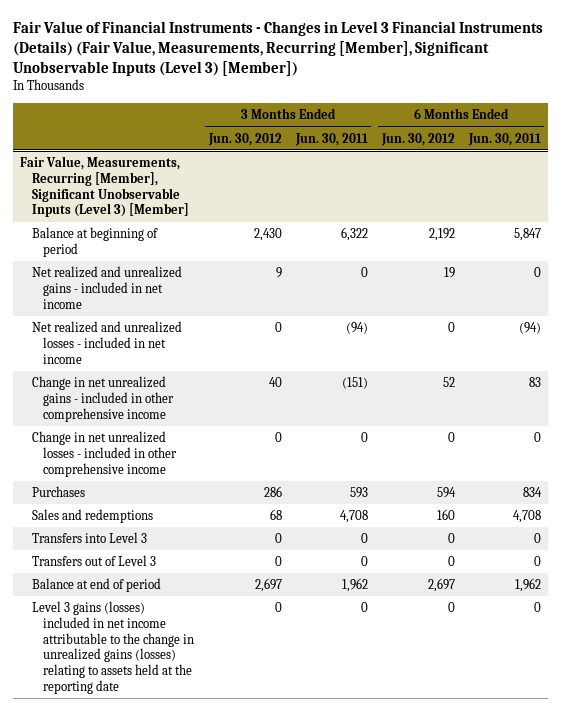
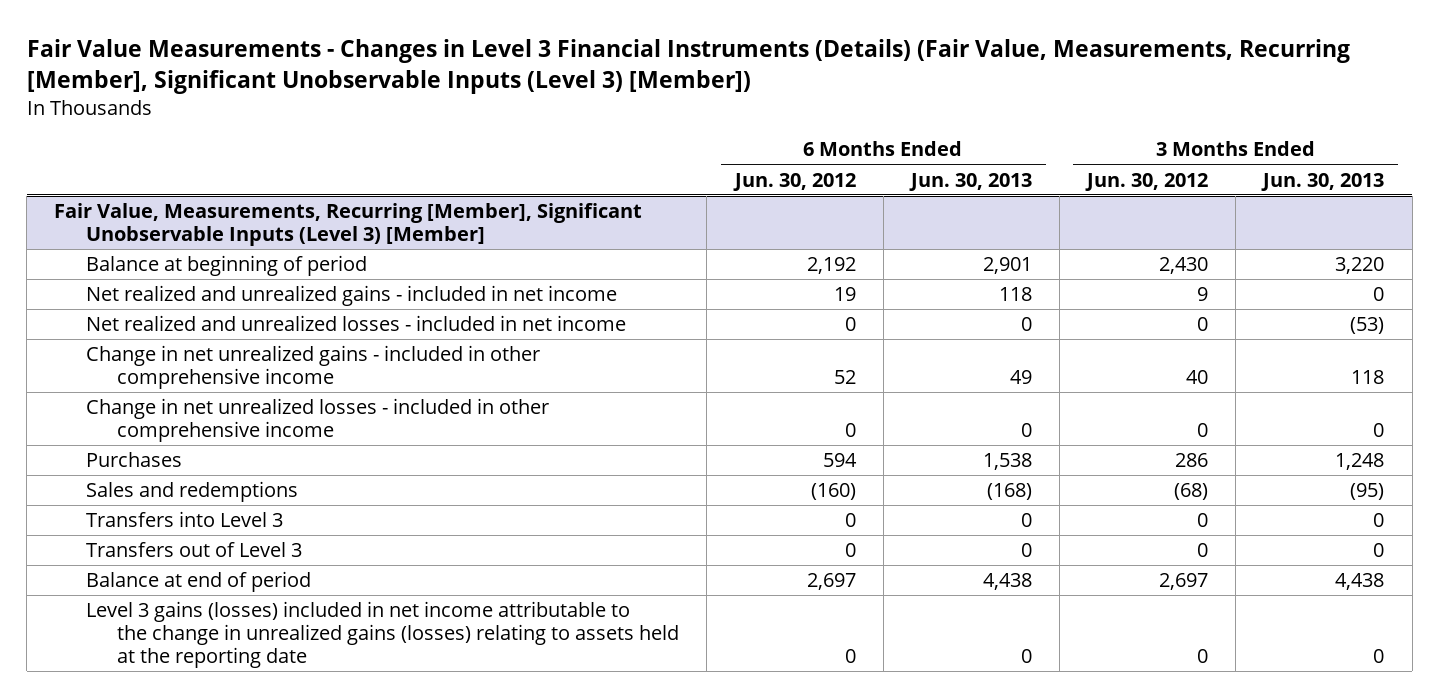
[13,21,544,76] Fair Value of Financial Instruments - Changes in Level 3 Financial Instruments (Details) (Fair Value, Measurements, Recurring [Member], Significant Unobservable Inputs (Level 3) [Member]) -> [26,39,1350,94] Fair Value Measurements - Changes in Level 3 Financial Instruments (Details) (Fair Value, Measurements, Recurring [Member], Significant Unobservable Inputs (Level 3) [Member])
[294,132,368,146] Jun. 30, 2011 -> none
[467,132,541,146] Jun. 30, 2011 -> none
none -> [908,172,1032,191] Jun. 30, 2013
none -> [1261,172,1385,191] Jun. 30, 2013
[269,509,282,521] 68 -> [1174,483,1209,501] (68)
[436,509,455,521] 160 -> [810,483,856,501] (160)

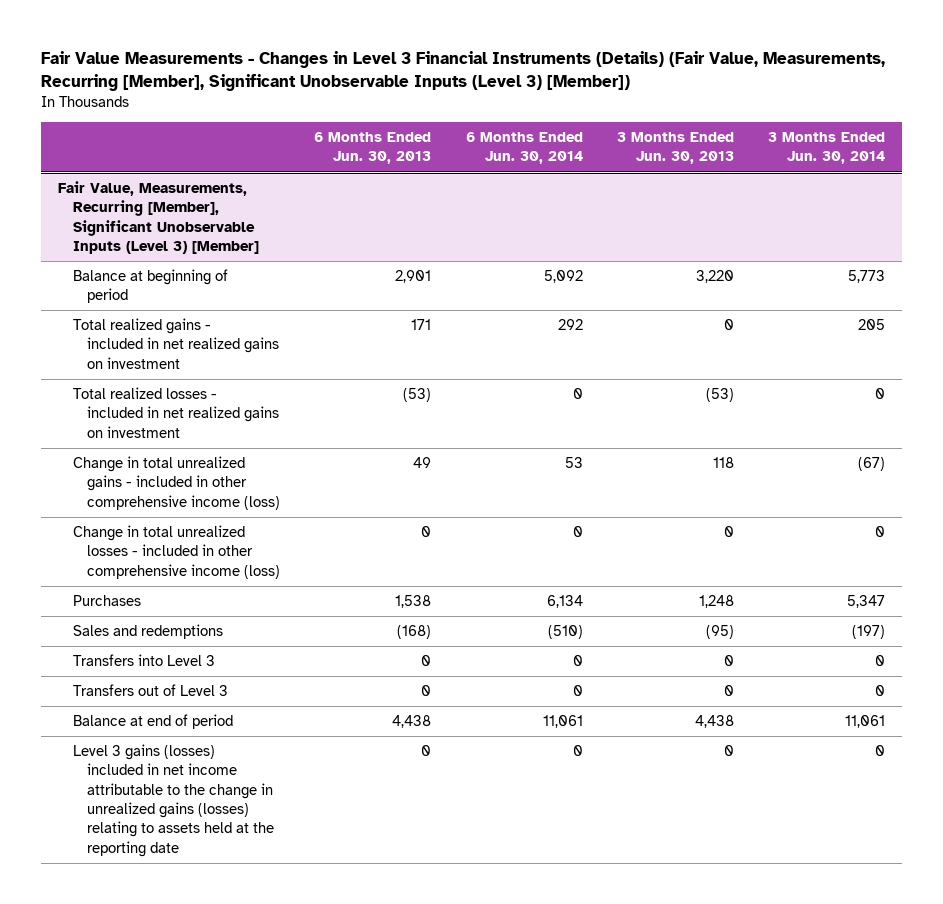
[732,172,856,191] Jun. 30, 2012 -> none
[1085,172,1209,191] Jun. 30, 2012 -> none
none -> [465,132,583,165] 6 Months Ended Jun. 30, 2014
none -> [768,132,886,165] 3 Months Ended Jun. 30, 2014
[85,285,617,307] Net realized and unrealized gains - included in net income -> none
[85,315,626,332] Net realized and unrealized losses - included in net income -> none
none -> [72,318,280,369] Total realized gains - included in net realized gains on investment
none -> [72,387,280,438] Total realized losses - included in net realized gains on investment
[85,345,540,389] Change in net unrealized gains - included in other comprehensive income -> [72,456,281,510] Change in total unrealized gains - included in other comprehensive income (loss)
[85,398,549,442] Change in net unrealized losses - included in other comprehensive income -> [72,525,281,579] Change in total unrealized losses - included in other comprehensive income (loss)

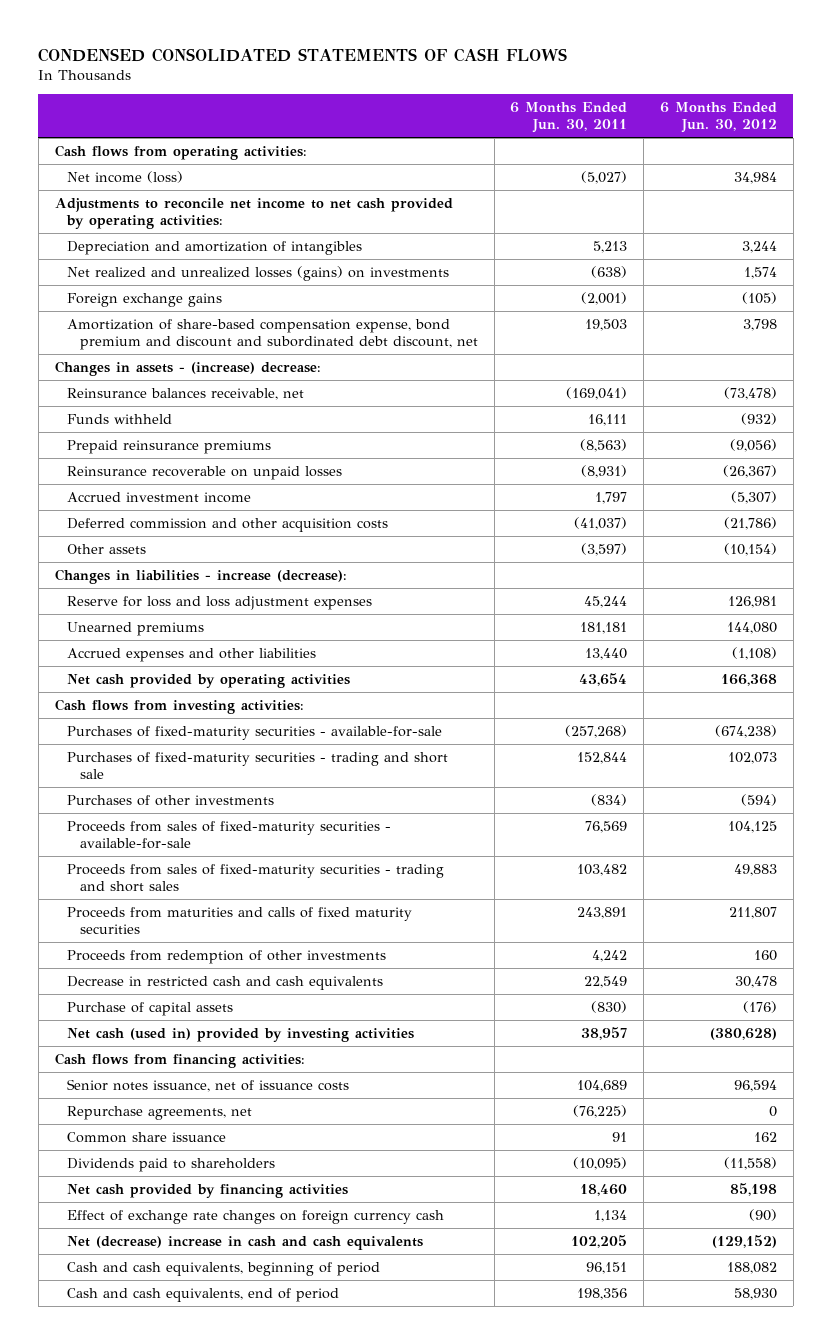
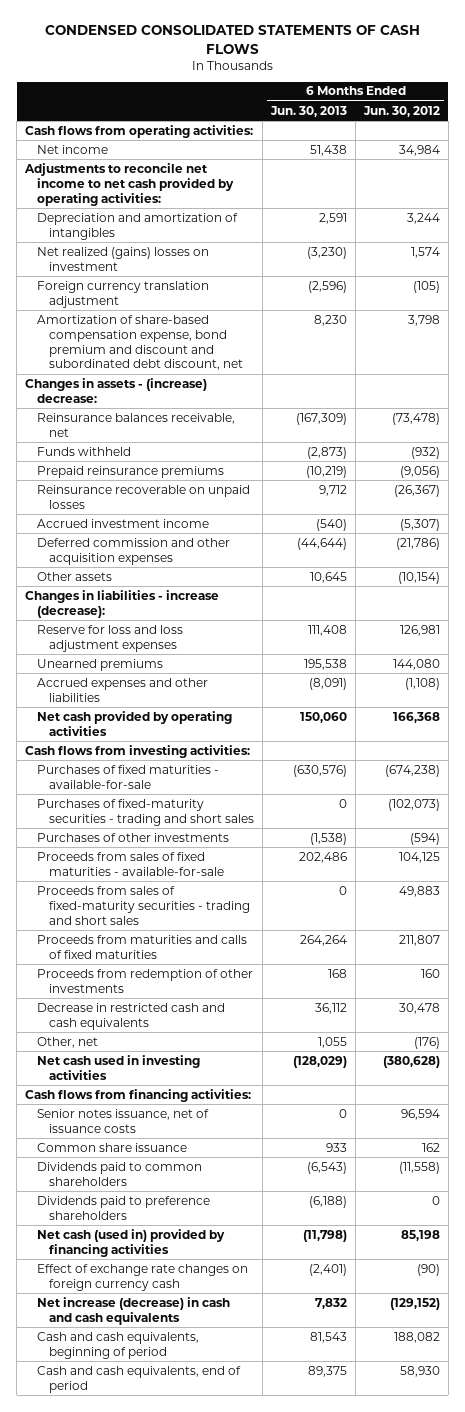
[510,102,628,134] 6 Months Ended Jun. 30, 2011 -> none
none -> [270,105,348,117] Jun. 30, 2013
[67,171,184,184] Net income (loss) -> [37,144,109,154] Net income
[67,293,223,308] Foreign exchange gains -> none
[67,266,450,282] Net realized and unrealized losses (gains) on investments -> [37,246,210,271] Net realized (gains) losses on investment
none -> [37,280,210,308] Foreign currency translation adjustment
[67,518,389,533] Deferred commission and other acquisition costs -> [37,537,231,565] Deferred commission and other acquisition expenses
[67,726,443,741] Purchases of fixed-maturity securities - available-for-sale -> [37,764,220,789] Purchases of fixed maturities - available-for-sale
[67,752,449,779] Purchases of fixed-maturity securities - trading and short sale -> [37,798,255,826] Purchases of fixed-maturity securities - trading and short sales
[727,752,777,765] 102,073 -> [387,798,440,811] (102,073)
[67,821,392,849] Proceeds from sales of fixed-maturity securities - available-for-sale -> [37,851,225,876] Proceeds from sales of fixed maturities - available-for-sale
[67,907,413,934] Proceeds from maturities and calls of fixed maturity securities -> [37,934,248,959] Proceeds from maturities and calls of fixed maturities
[67,1002,234,1017] Purchase of capital assets -> [37,1036,99,1048] Other, net
[67,1028,415,1043] Net cash (used in) provided by investing activities -> [37,1054,201,1080] Net cash used in investing activities
[67,1106,253,1121] Repurchase agreements, net -> none
[67,1158,276,1173] Dividends paid to shareholders -> [37,1161,203,1186] Dividends paid to common shareholders
none -> [37,1195,211,1220] Dividends paid to preference shareholders
[67,1184,349,1199] Net cash provided by financing activities -> [37,1228,226,1257] Net cash (used in) provided by financing activities
[67,1236,424,1251] Net (decrease) increase in cash and cash equivalents -> [37,1296,231,1325] Net increase (decrease) in cash and cash equivalents

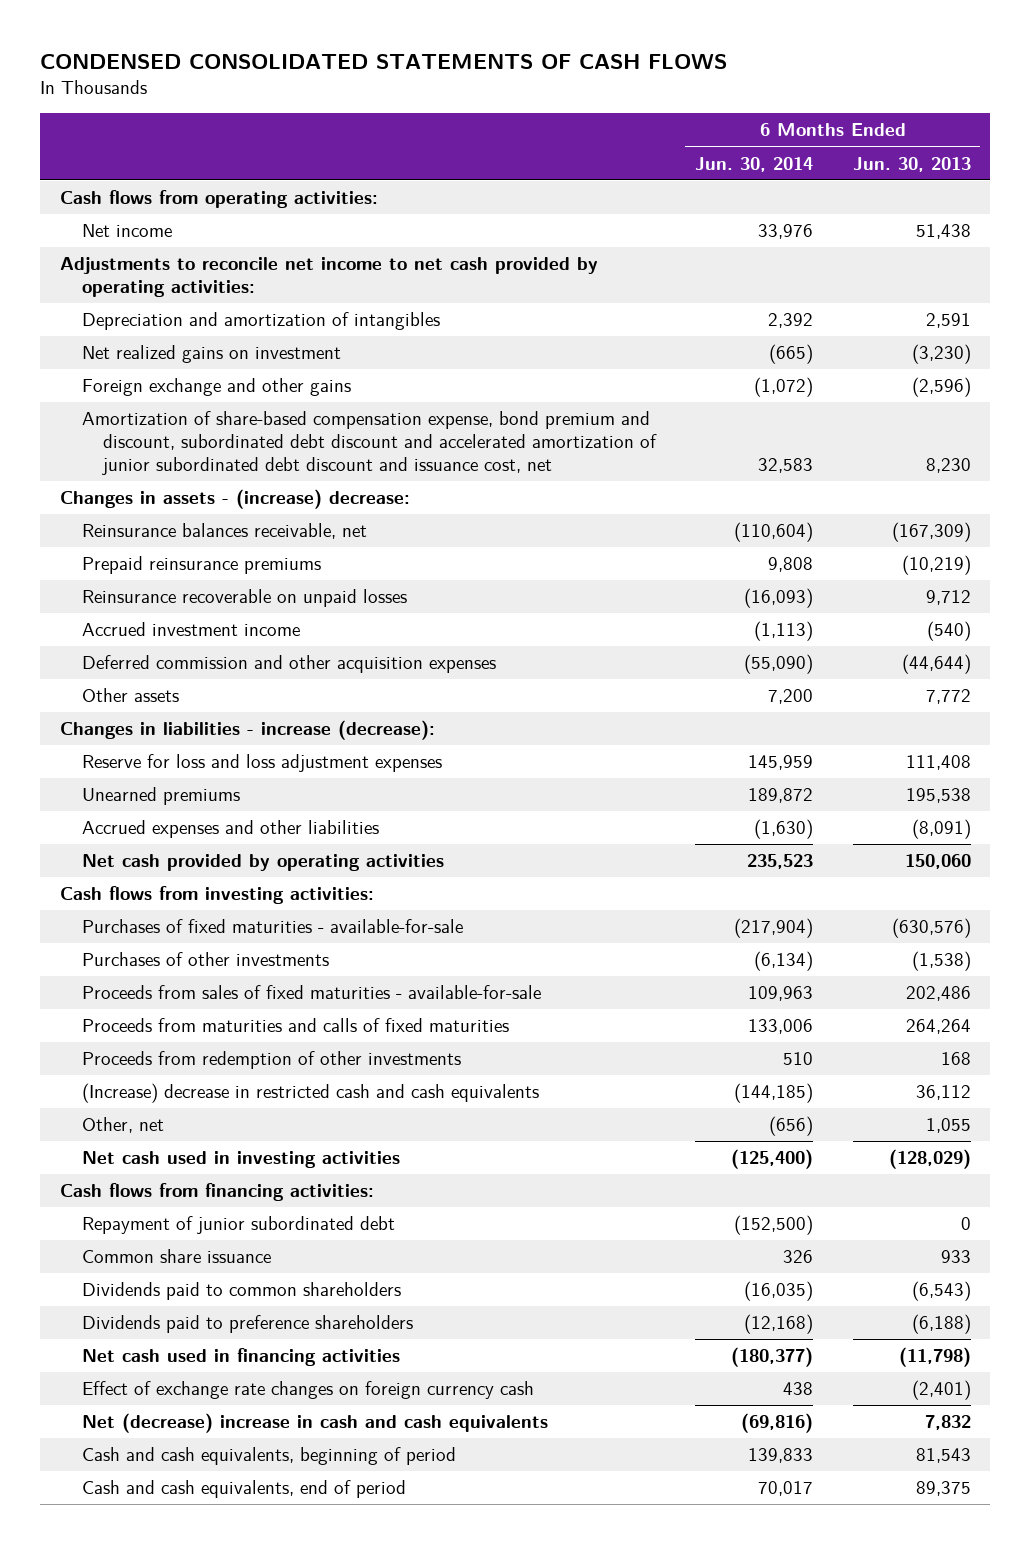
[362,105,440,117] Jun. 30, 2012 -> none
none -> [695,156,814,172] Jun. 30, 2014
[37,246,210,271] Net realized (gains) losses on investment -> [81,345,341,364] Net realized gains on investment
[37,280,210,308] Foreign currency translation adjustment -> [81,378,351,397] Foreign exchange and other gains
[37,314,244,371] Amortization of share-based compensation expense, bond premium and discount and subordinated debt discount, net -> [81,411,657,475] Amortization of share-based compensation expense, bond premium and discount, subordinated debt discount and accelerated amortization of junior subordinated debt discount and issuance cost, net
[37,446,132,456] Funds withheld -> none
[310,571,348,583] 10,645 -> [925,689,971,705] 7,772
[37,798,255,826] Purchases of fixed-maturity securities - trading and short sales -> none
[37,885,251,925] Proceeds from sales of fixed-maturity securities - trading and short sales -> none
[37,1002,226,1030] Decrease in restricted cash and cash equivalents -> [81,1083,539,1104] (Increase) decrease in restricted cash and cash equivalents
[37,1108,210,1133] Senior notes issuance, net of issuance costs -> none
none -> [81,1216,395,1235] Repayment of junior subordinated debt
[37,1228,226,1257] Net cash (used in) provided by financing activities -> [81,1348,400,1367] Net cash used in financing activities
[37,1296,231,1325] Net increase (decrease) in cash and cash equivalents -> [81,1413,548,1434] Net (decrease) increase in cash and cash equivalents

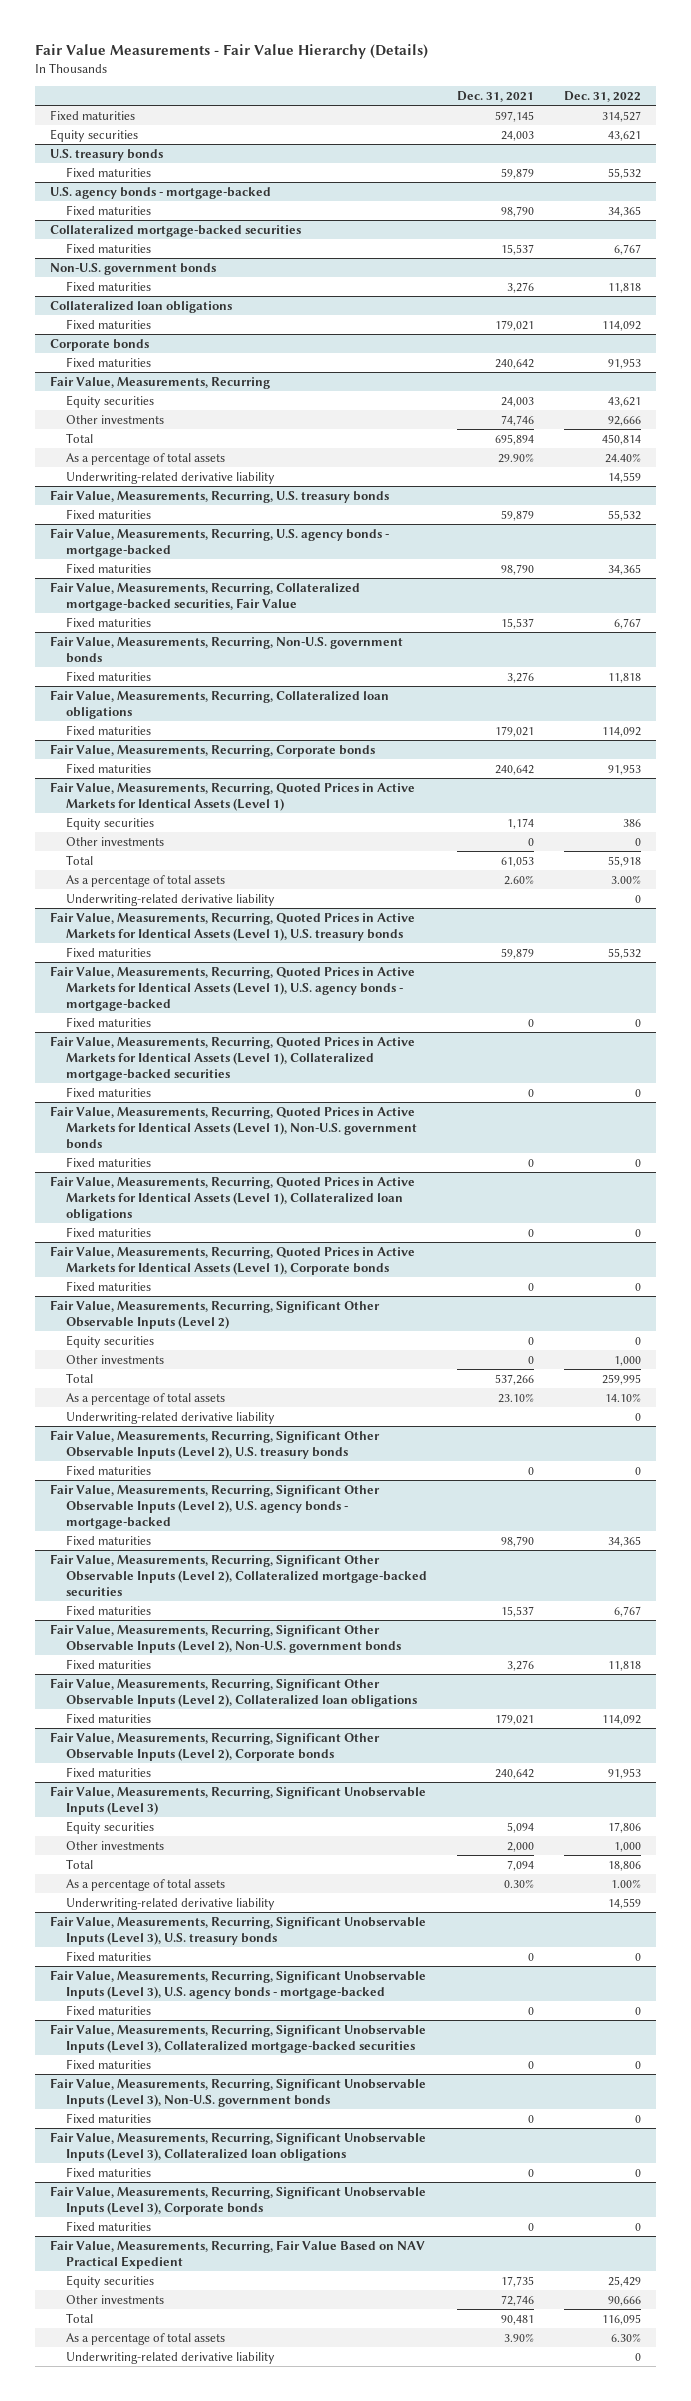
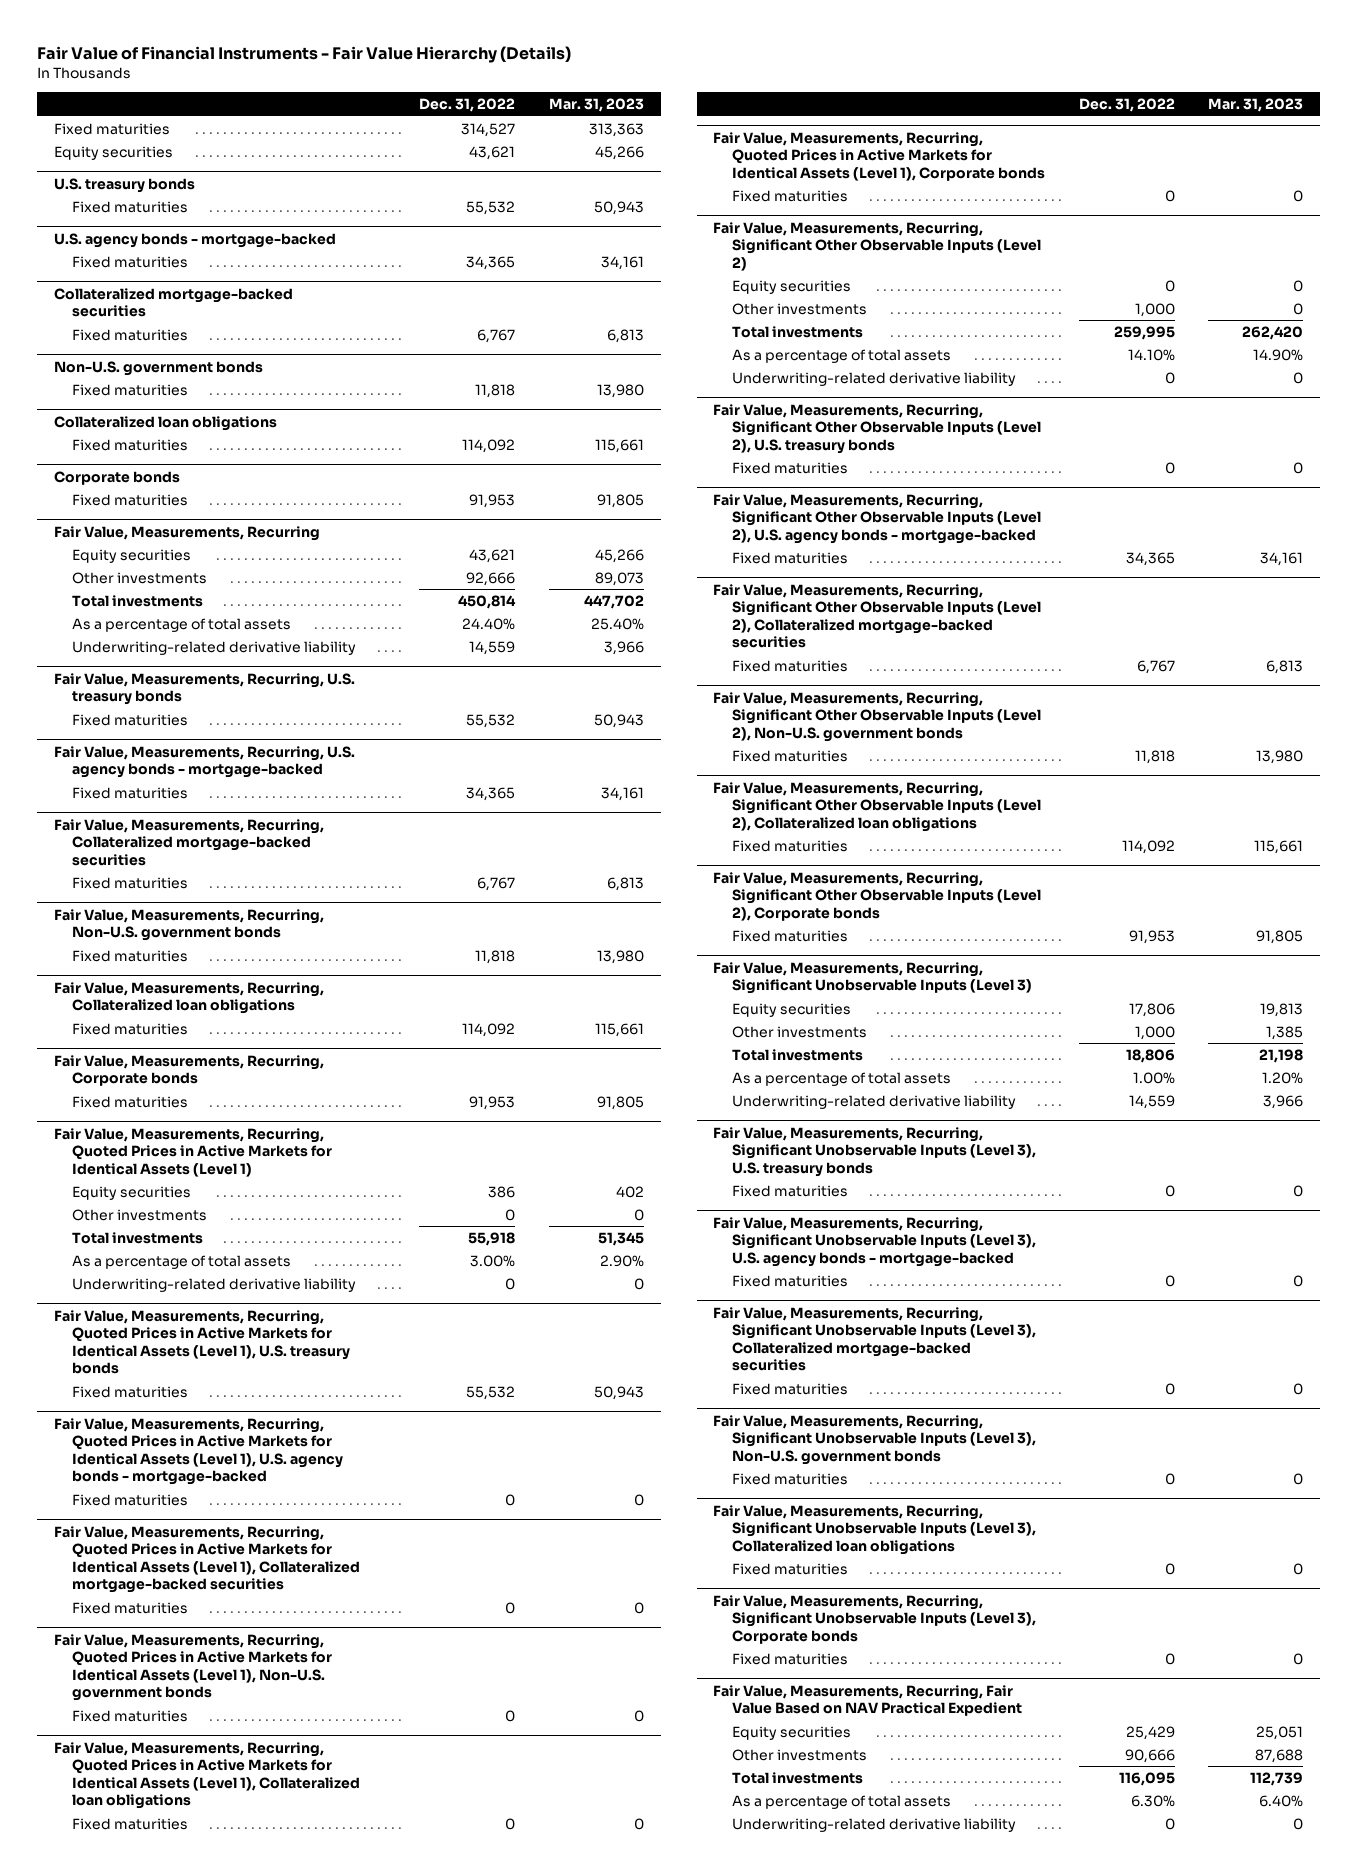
[34,44,428,60] Fair Value Measurements - Fair Value Hierarchy (Details) -> [37,46,572,64] Fair Value of Financial Instruments - Fair Value Hierarchy (Details)
[457,90,535,102] Dec. 31, 2021 -> none
none -> [549,98,645,113] Mar. 31, 2023
[66,432,94,443] Total -> [72,594,204,607] Total investments
[49,581,360,611] Fair Value, Measurements, Recurring, Collateralized mortgage-backed securities, Fair Value -> [54,818,325,866] Fair Value, Measurements, Recurring, Collateralized mortgage-backed securities
[66,854,94,865] Total -> [72,1231,204,1244] Total investments
[66,1372,94,1383] Total -> [731,325,863,338] Total investments
[66,1858,94,1869] Total -> [731,1048,863,1061] Total investments
[66,2312,94,2323] Total -> [731,1771,863,1784] Total investments

